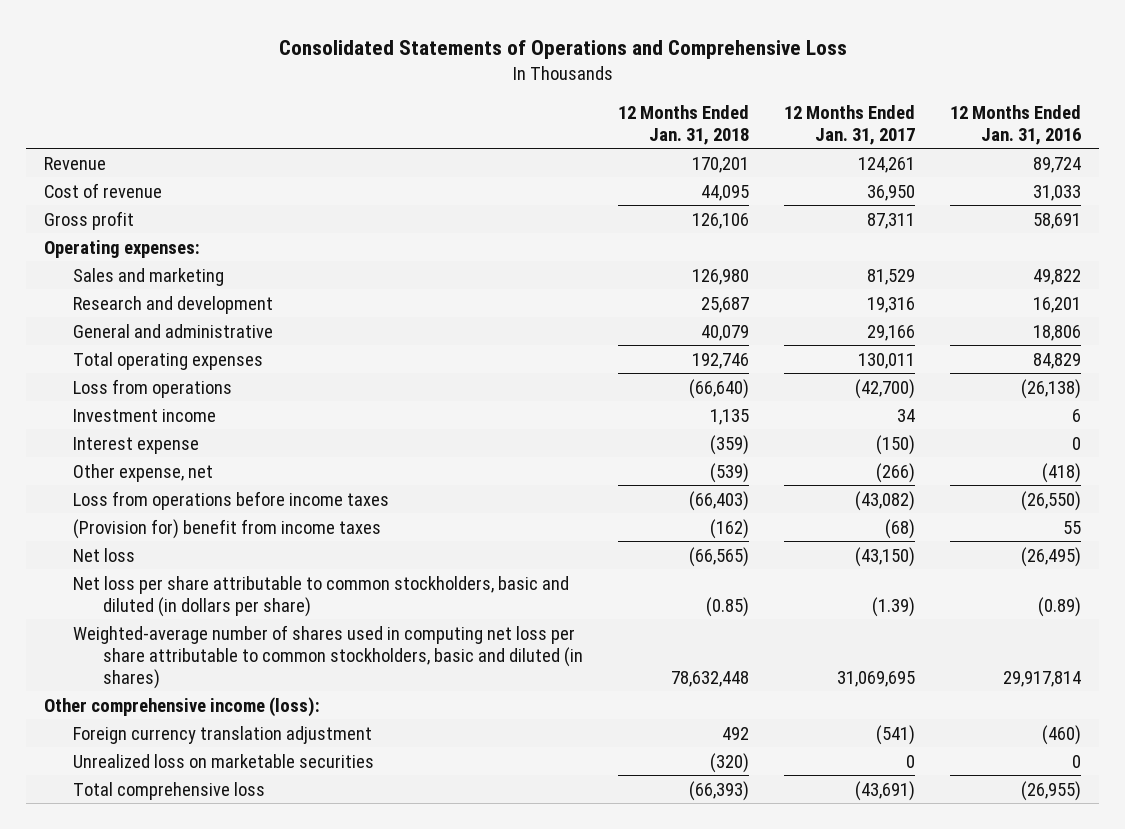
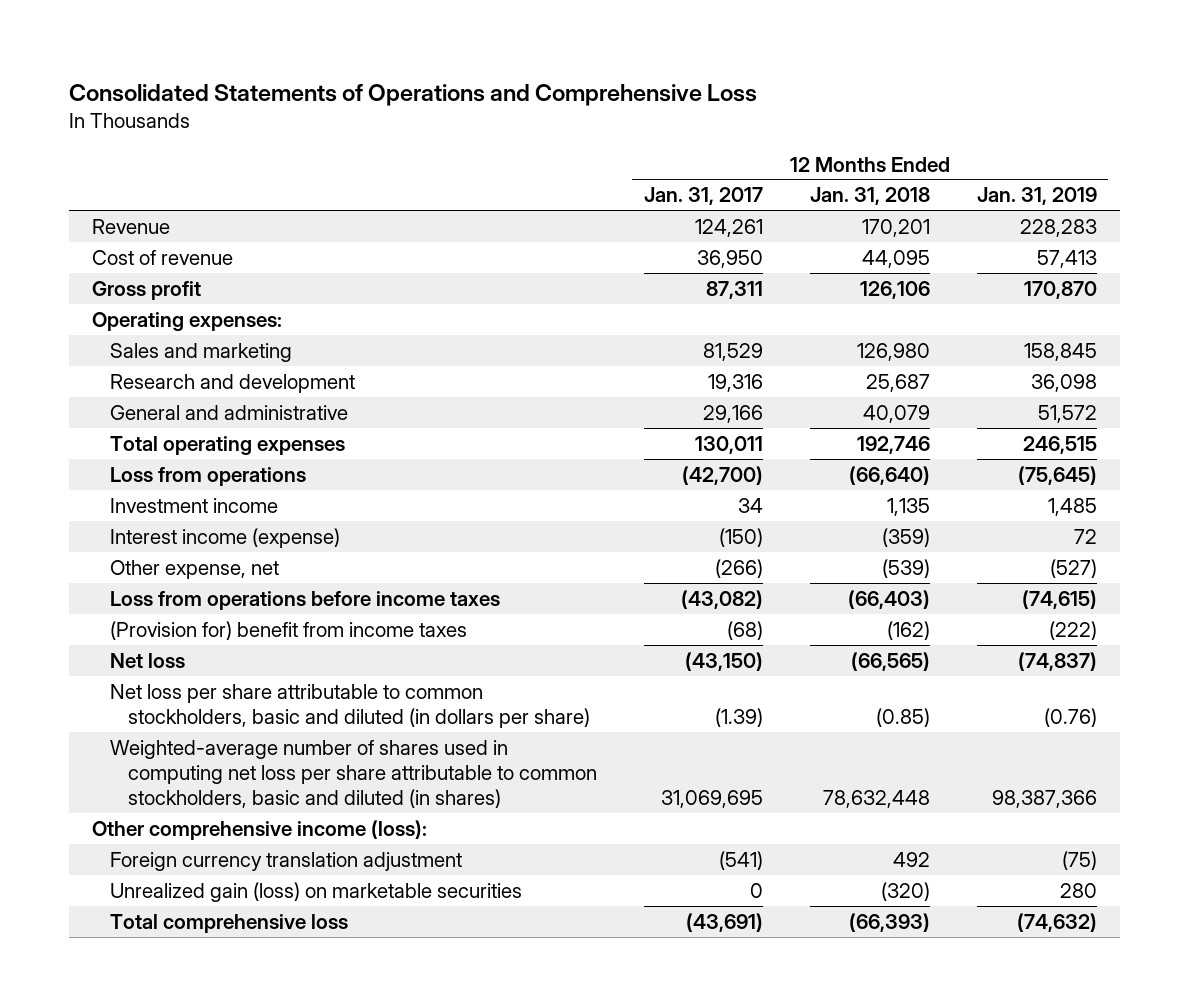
[950,104,1082,145] 12 Months Ended Jan. 31, 2016 -> none
none -> [976,187,1097,206] Jan. 31, 2019
[73,436,200,454] Interest expense -> [110,527,341,548] Interest income (expense)
[73,753,375,768] Unrealized loss on marketable securities -> [110,881,523,902] Unrealized gain (loss) on marketable securities

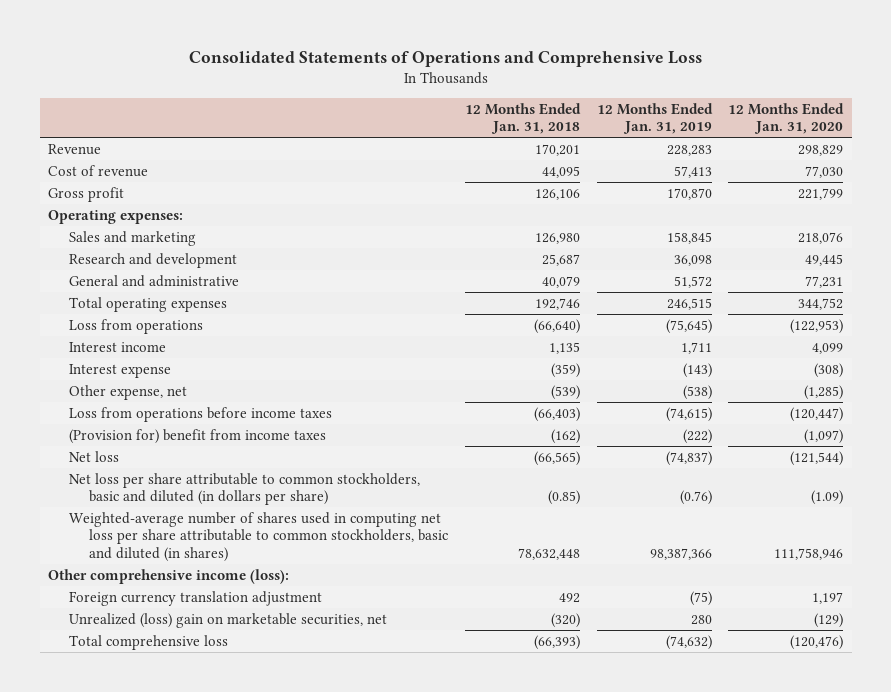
[643,187,763,206] Jan. 31, 2017 -> none
none -> [728,102,845,135] 12 Months Ended Jan. 31, 2020
[110,497,279,513] Investment income -> [68,341,166,352] Interest income
[1047,497,1097,516] 1,485 -> [680,341,712,354] 1,711
[110,527,341,548] Interest income (expense) -> [68,363,171,378] Interest expense
[1073,528,1097,544] 72 -> [682,362,712,378] (143)
[1049,558,1097,578] (527) -> [682,384,712,400] (538)
[110,881,523,902] Unrealized gain (loss) on marketable securities -> [68,612,387,628] Unrealized (loss) gain on marketable securities, net

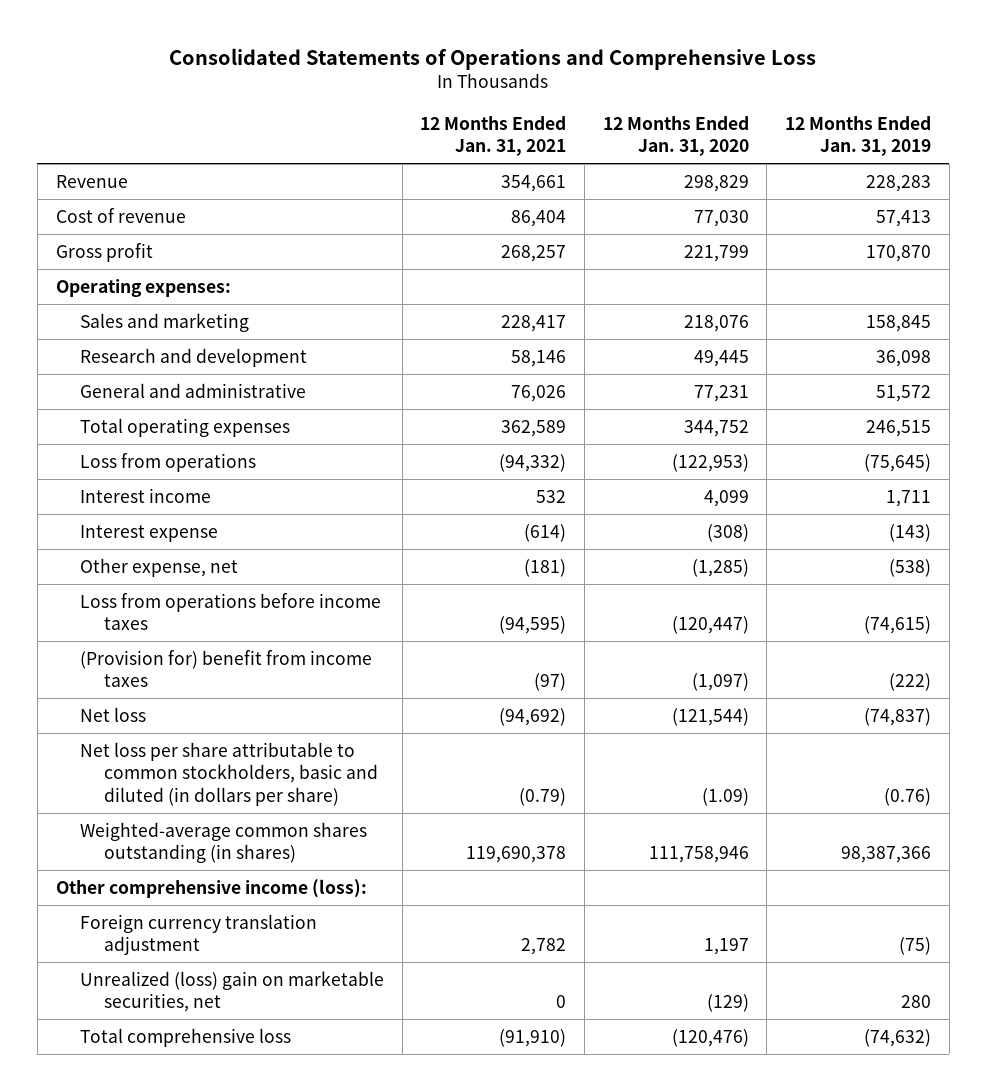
[465,102,582,135] 12 Months Ended Jan. 31, 2018 -> none
none -> [420,115,567,157] 12 Months Ended Jan. 31, 2021
[68,511,449,562] Weighted-average number of shares used in computing net loss per share attributable to common stockholders, basic and diluted (in shares) -> [80,821,368,864] Weighted-average common shares outstanding (in shares)

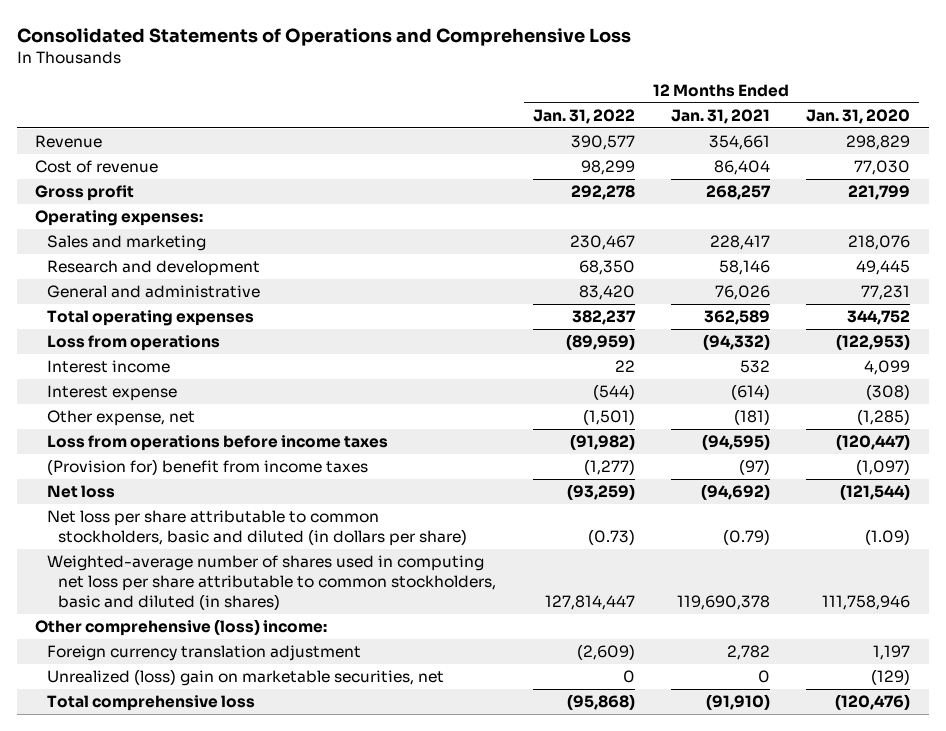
[785,115,932,157] 12 Months Ended Jan. 31, 2019 -> none
none -> [532,108,635,124] Jan. 31, 2022
[80,821,368,864] Weighted-average common shares outstanding (in shares) -> [46,555,497,611] Weighted-average number of shares used in computing net loss per share attributable to common stockholders, basic and diluted (in shares)
[55,878,367,898] Other comprehensive income (loss): -> [35,619,328,637] Other comprehensive (loss) income:

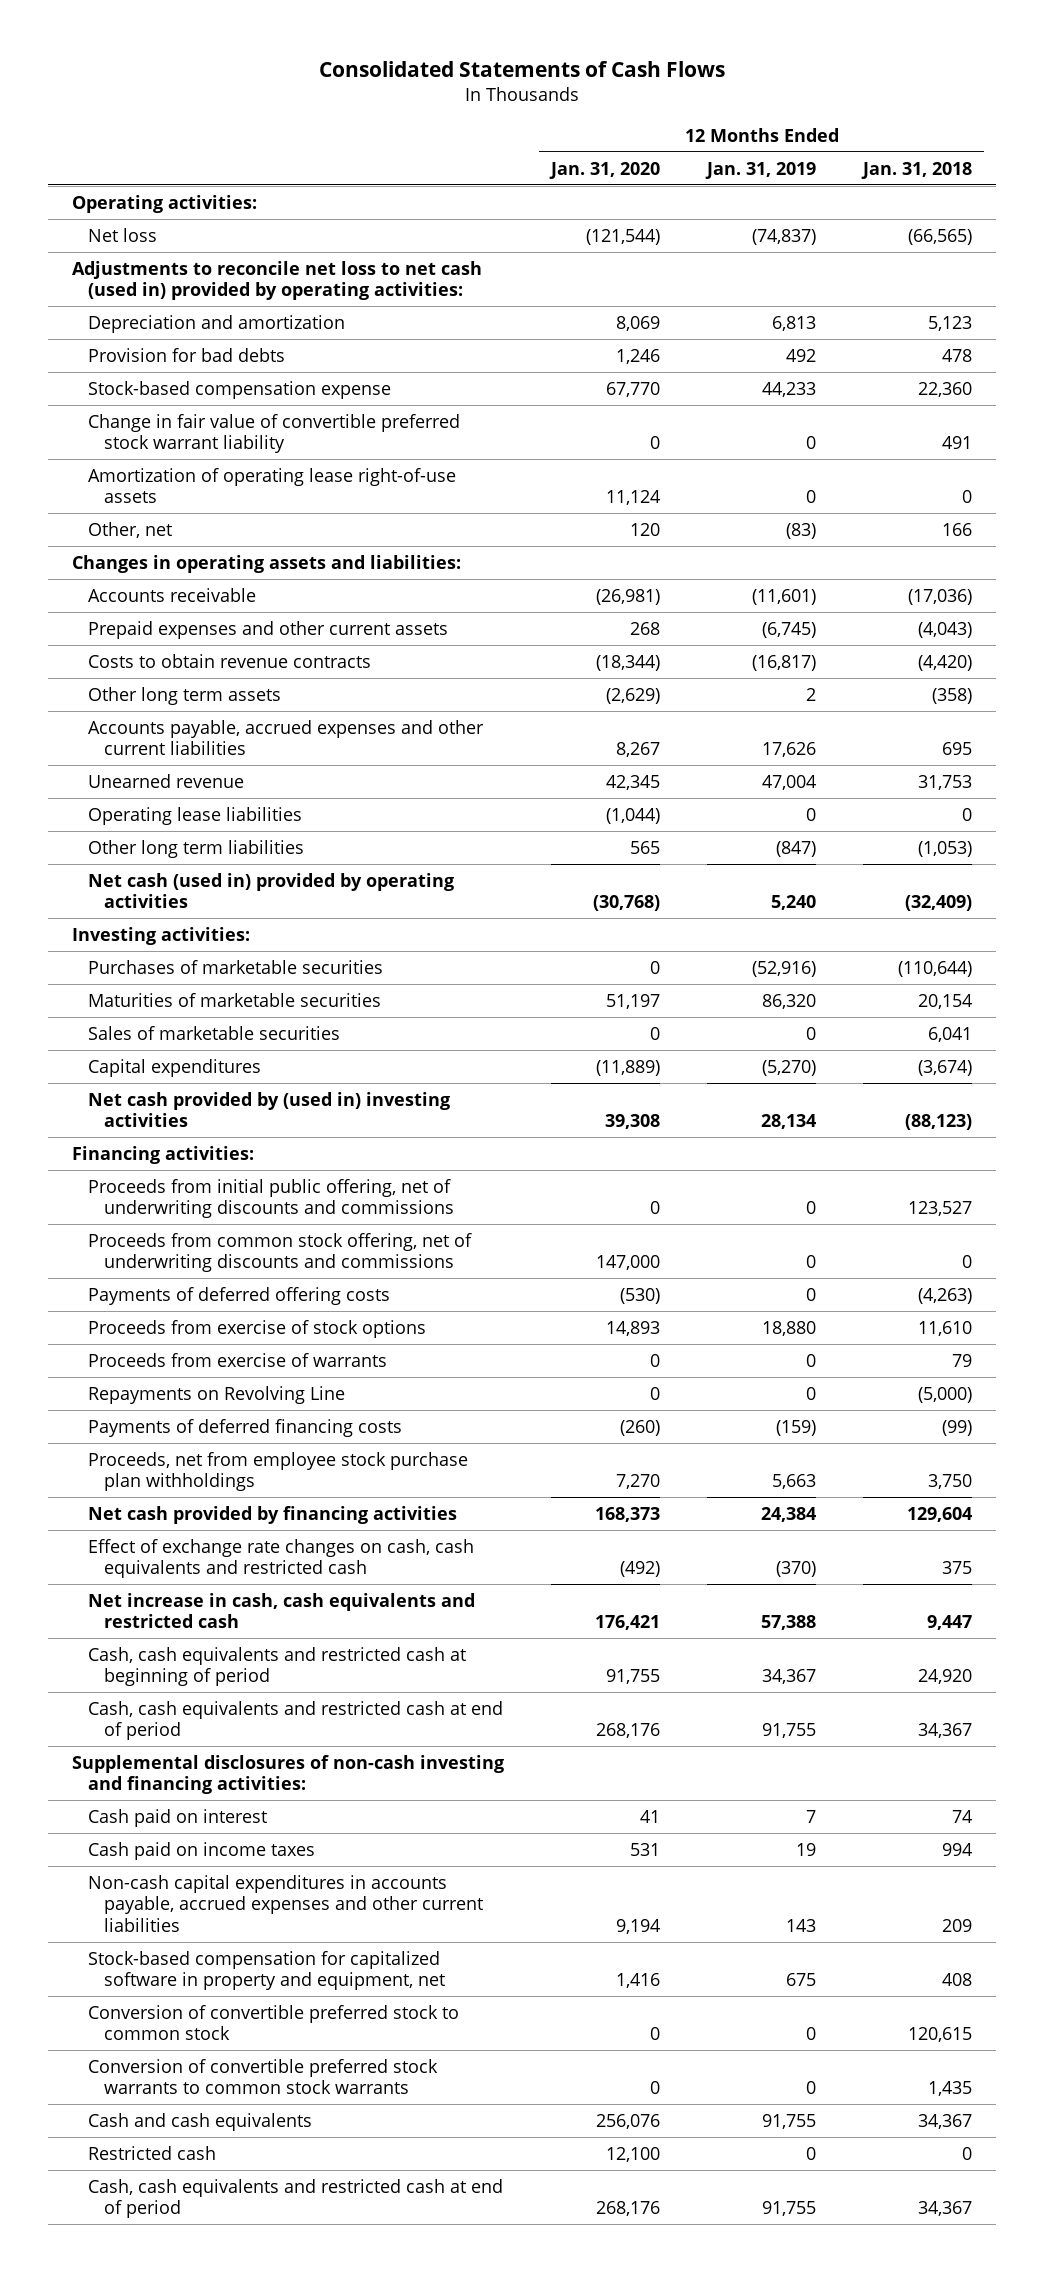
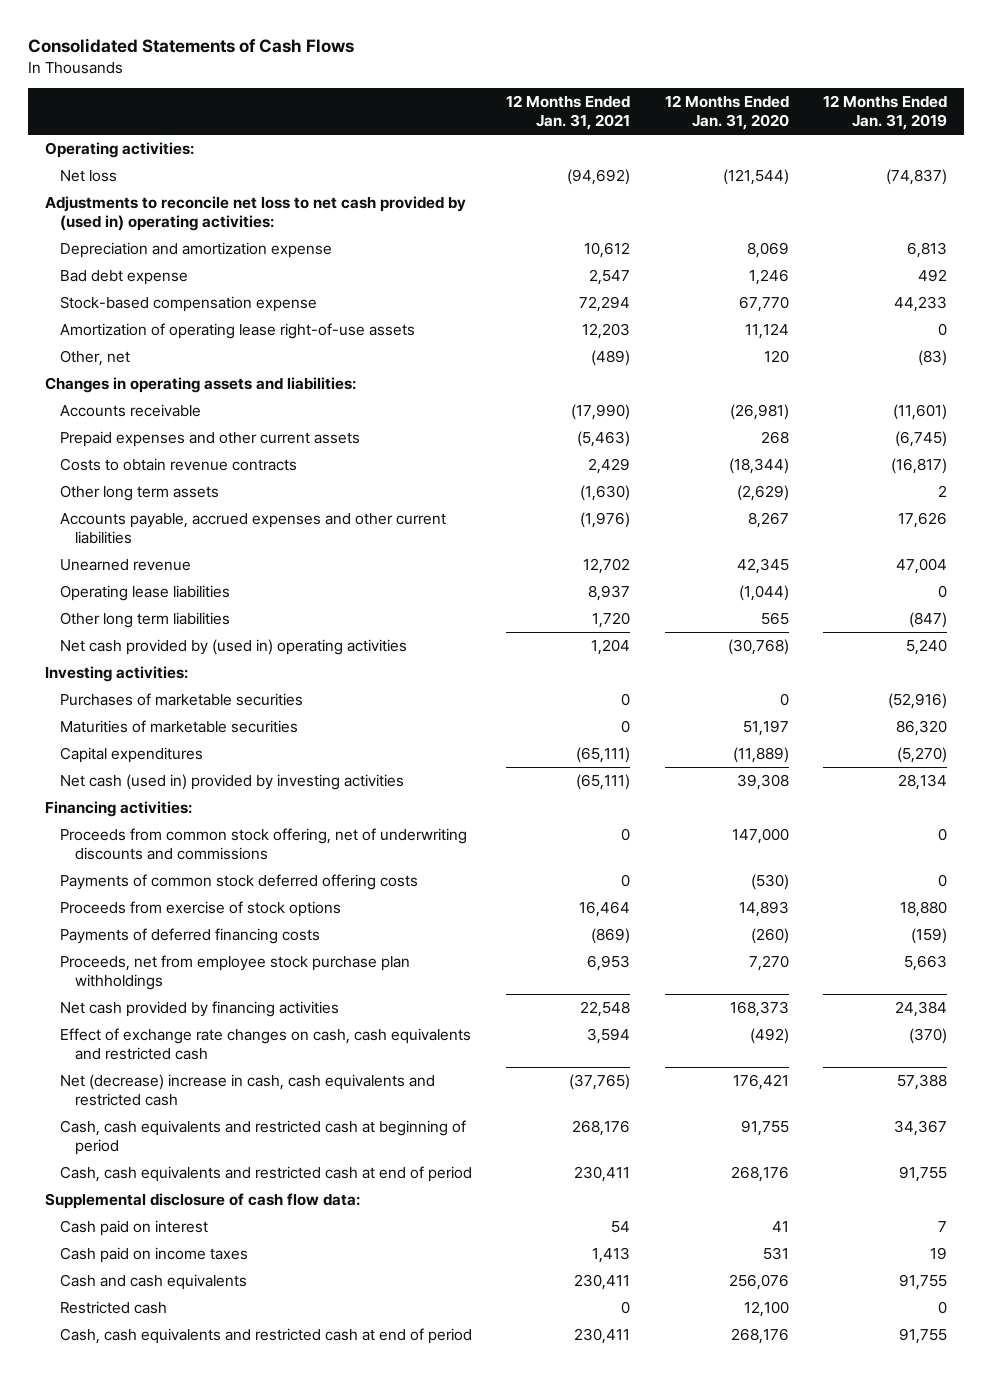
[861,161,973,179] Jan. 31, 2018 -> none
none -> [506,94,631,131] 12 Months Ended Jan. 31, 2021
[71,260,482,301] Adjustments to reconcile net loss to net cash (used in) provided by operating activities: -> [45,195,467,232] Adjustments to reconcile net loss to net cash provided by (used in) operating activities:
[87,314,345,333] Depreciation and amortization -> [60,241,333,258] Depreciation and amortization expense
[87,347,285,362] Provision for bad debts -> [60,269,189,285] Bad debt expense
[87,413,460,454] Change in fair value of convertible preferred stock warrant liability -> none
[87,872,454,909] Net cash (used in) provided by operating activities -> [60,638,408,655] Net cash provided by (used in) operating activities
[87,1025,340,1040] Sales of marketable securities -> none
[87,1091,450,1128] Net cash provided by (used in) investing activities -> [60,773,405,790] Net cash (used in) provided by investing activities
[87,1178,454,1219] Proceeds from initial public offering, net of underwriting discounts and commissions -> none
[87,1286,390,1305] Payments of deferred offering costs -> [60,873,419,890] Payments of common stock deferred offering costs
[87,1352,387,1367] Proceeds from exercise of warrants -> none
[87,1385,345,1404] Repayments on Revolving Line -> none
[87,1592,475,1629] Net increase in cash, cash equivalents and restricted cash -> [60,1073,436,1107] Net (decrease) increase in cash, cash equivalents and restricted cash
[71,1754,504,1795] Supplemental disclosures of non-cash investing and financing activities: -> [45,1192,361,1209] Supplemental disclosure of cash flow data:
[87,1874,483,1933] Non-cash capital expenditures in accounts payable, accrued expenses and other current liabilities -> none
[87,1950,445,1991] Stock-based compensation for capitalized software in property and equipment, net -> none
[87,2004,459,2041] Conversion of convertible preferred stock to common stock -> none
[87,2058,438,2095] Conversion of convertible preferred stock warrants to common stock warrants -> none

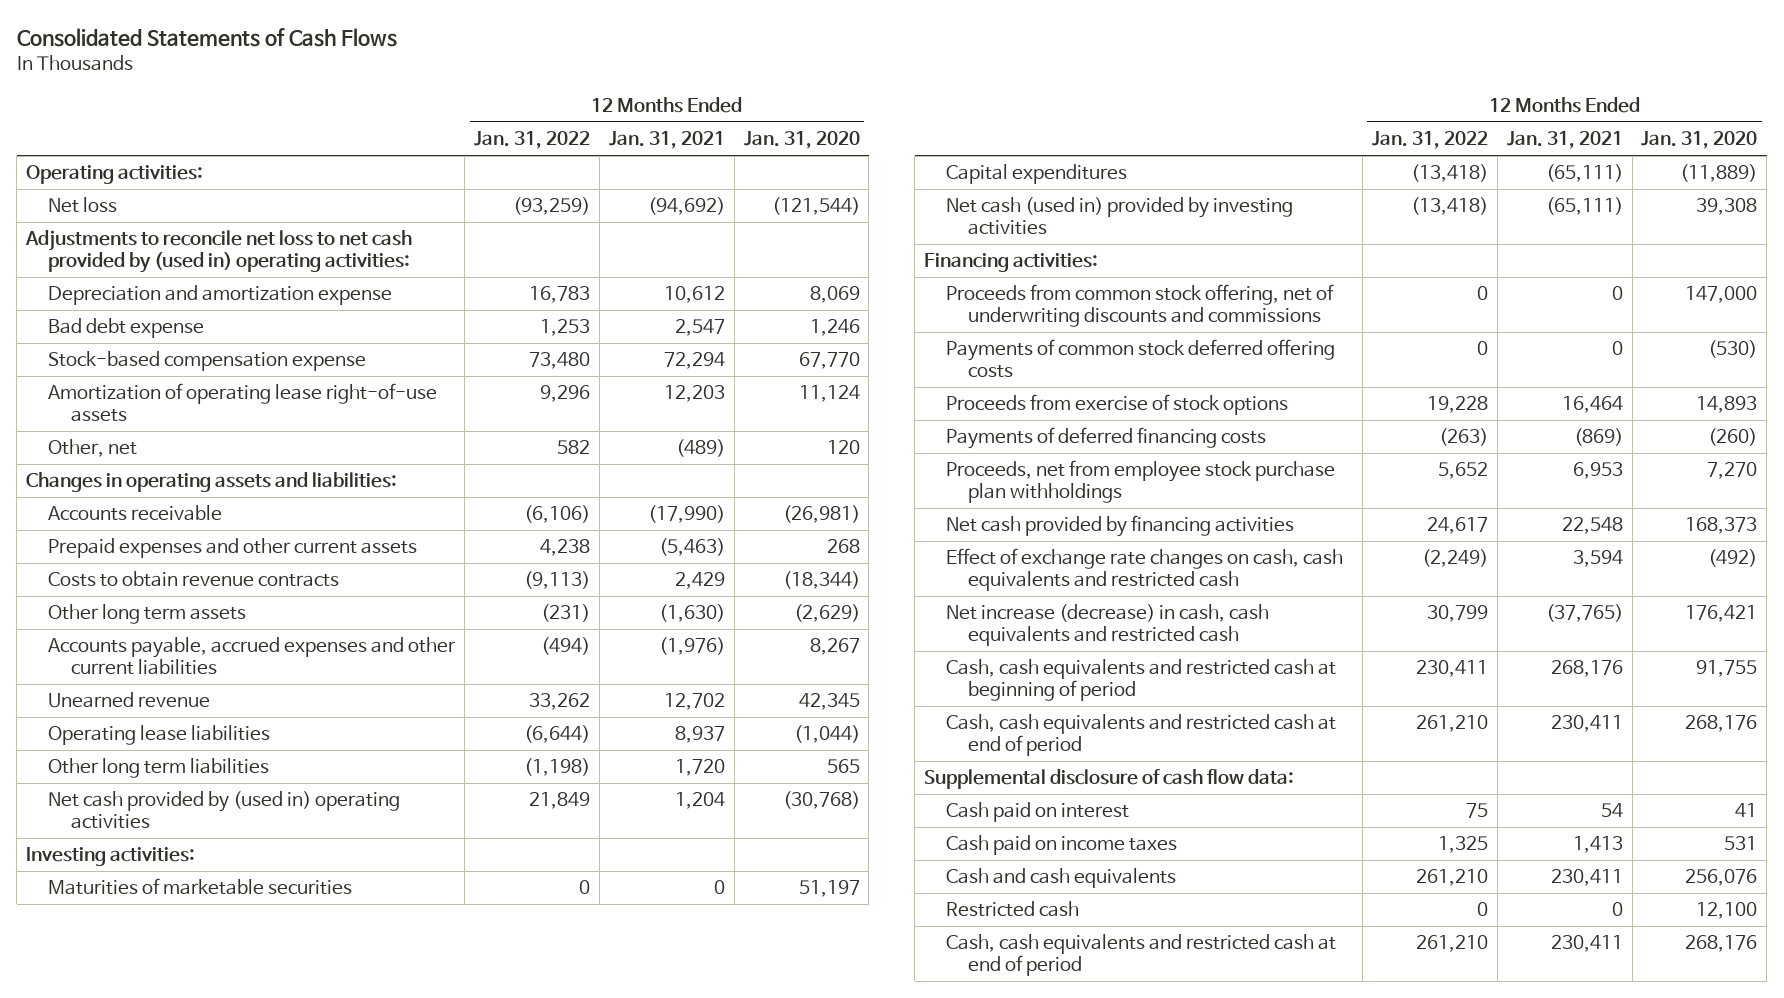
[822,94,947,131] 12 Months Ended Jan. 31, 2019 -> none
none -> [474,130,591,149] Jan. 31, 2022
[60,692,304,706] Purchases of marketable securities -> none
[60,1073,436,1107] Net (decrease) increase in cash, cash equivalents and restricted cash -> [946,604,1270,647] Net increase (decrease) in cash, cash equivalents and restricted cash

